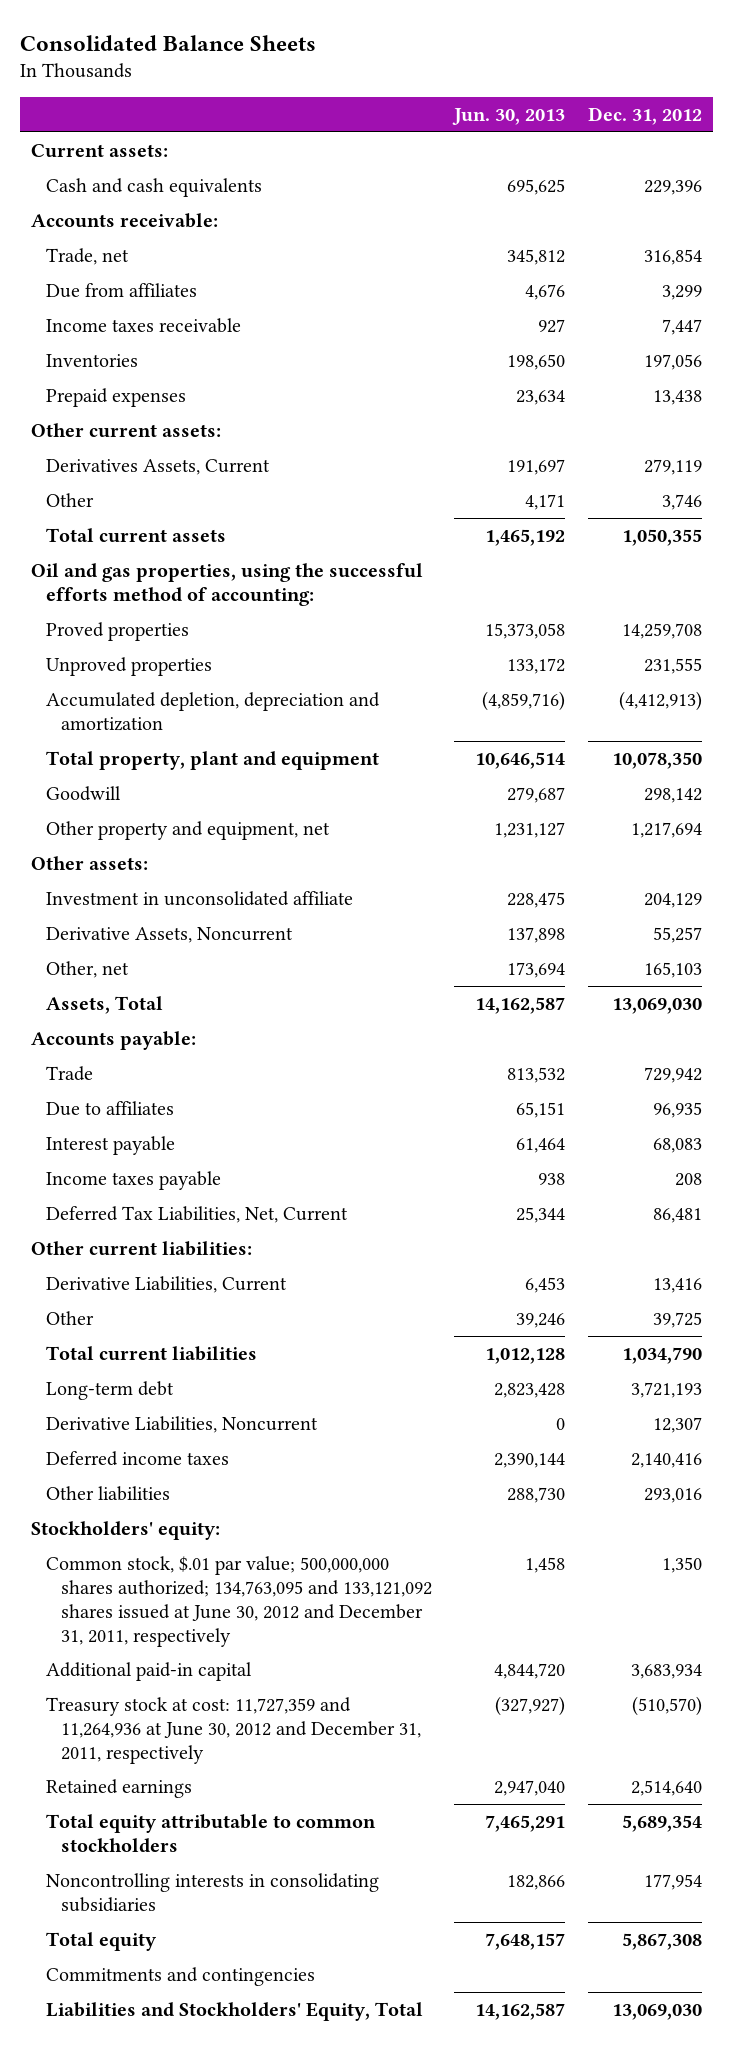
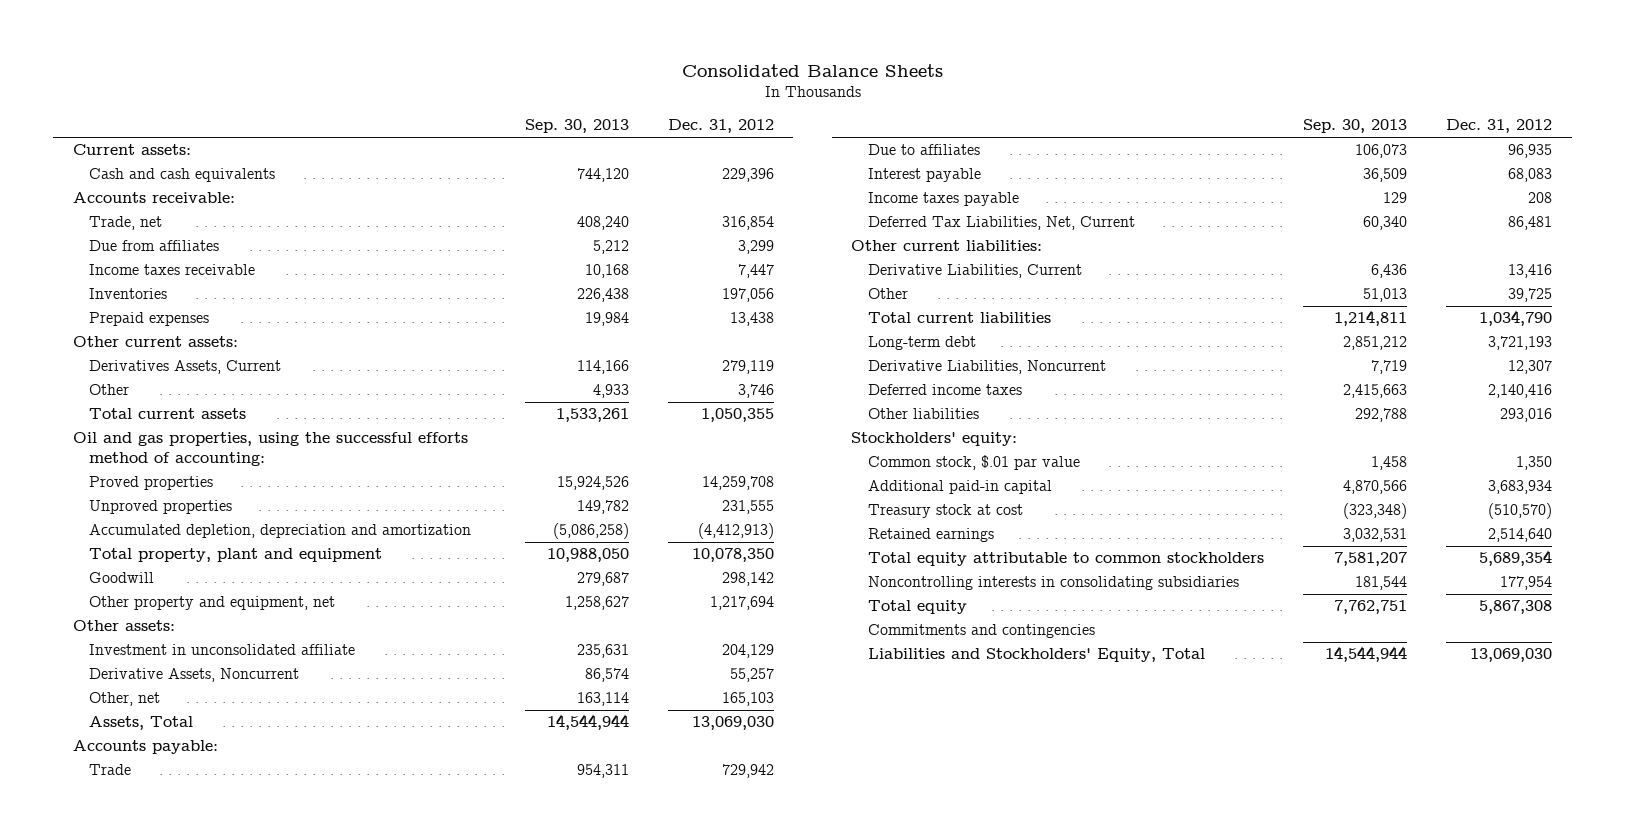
[452,107,566,125] Jun. 30, 2013 -> none
none -> [524,119,629,134] Sep. 30, 2013
[46,1555,433,1647] Common stock, $.01 par value; 500,000,000 shares authorized; 134,763,095 and 133,121,092 shares issued at June 30, 2012 and December 31, 2011, respectively -> [867,455,1080,471] Common stock, $.01 par value
[46,1696,422,1764] Treasury stock at cost: 11,727,359 and 11,264,936 at June 30, 2012 and December 31, 2011, respectively -> [867,504,1023,519] Treasury stock at cost

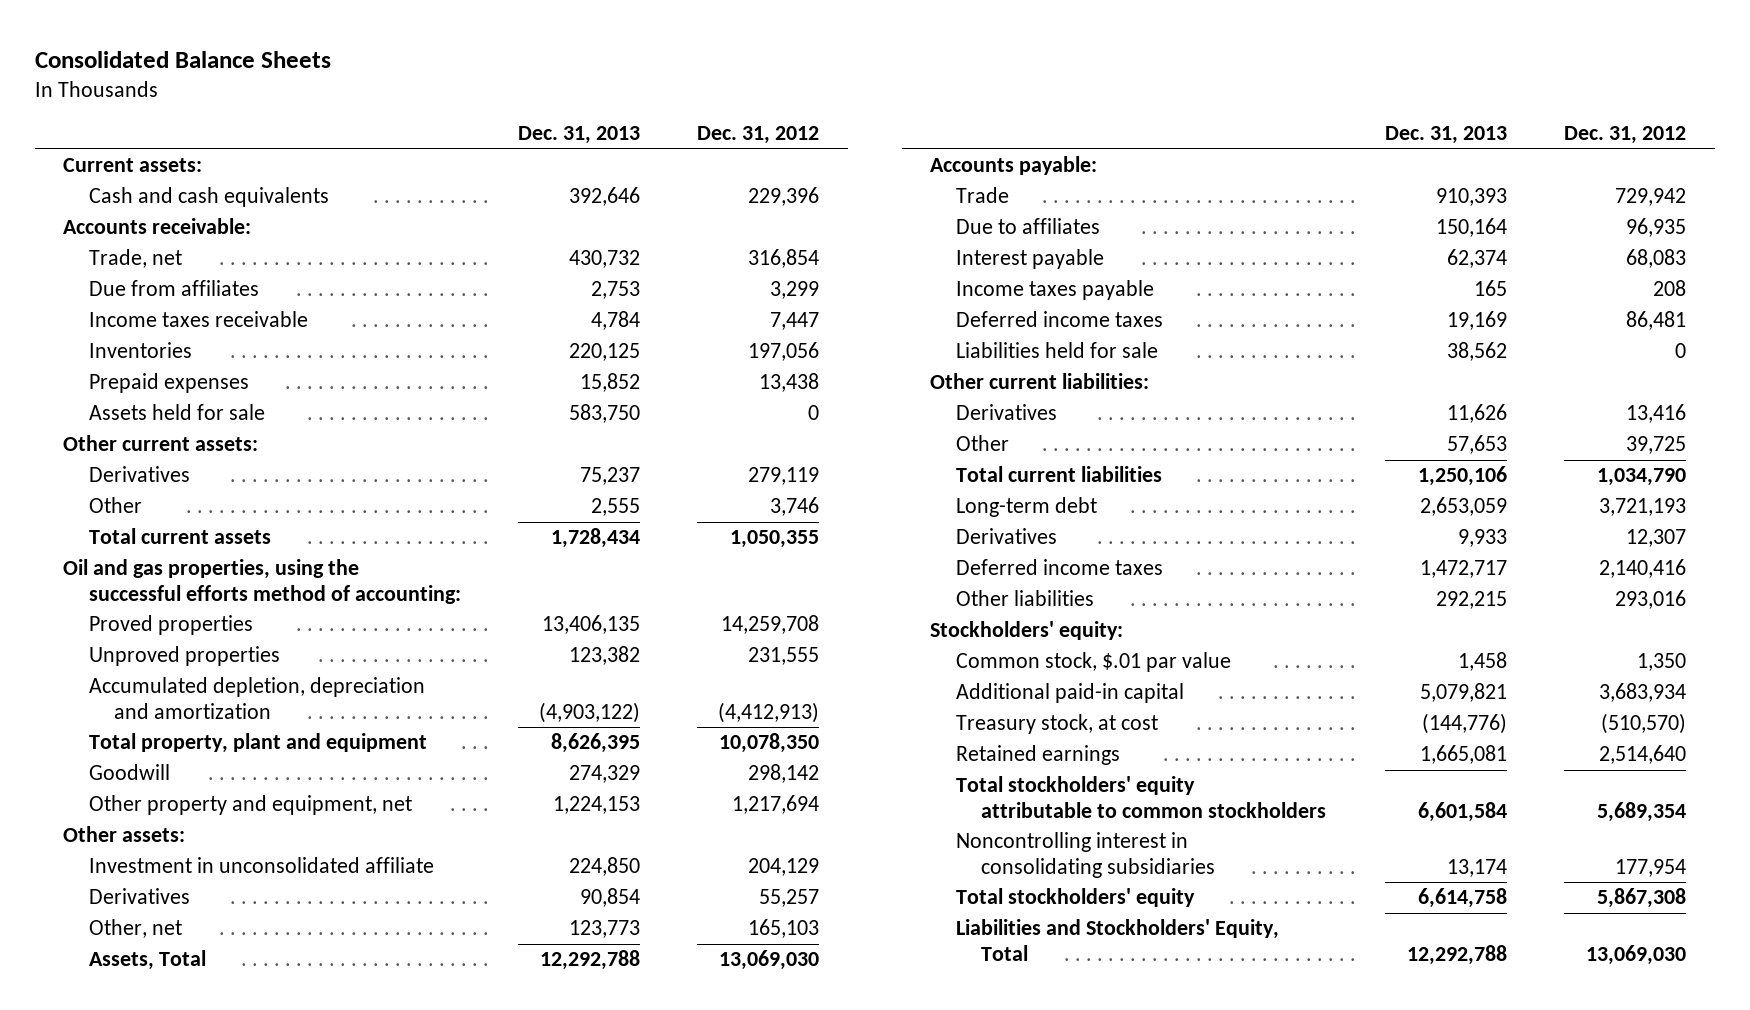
[524,119,629,134] Sep. 30, 2013 -> none
none -> [517,126,640,145] Dec. 31, 2013
none -> [88,404,265,421] Assets held for sale
[89,360,282,375] Derivatives Assets, Current -> [88,466,190,483] Derivatives
[89,668,300,683] Derivative Assets, Noncurrent -> [88,888,190,905] Derivatives
[867,216,1135,231] Deferred Tax Liabilities, Net, Current -> [955,311,1163,328] Deferred income taxes
none -> [955,342,1158,359] Liabilities held for sale
[867,264,1082,279] Derivative Liabilities, Current -> [955,404,1057,421] Derivatives
[867,360,1106,375] Derivative Liabilities, Noncurrent -> [955,528,1057,545] Derivatives
[867,504,1023,519] Treasury stock at cost -> [955,714,1158,735] Treasury stock, at cost
[867,624,1095,639] Commitments and contingencies -> none
[867,552,1264,567] Total equity attributable to common stockholders -> [955,776,1326,818] Total stockholders' equity attributable to common stockholders
[867,576,1239,591] Noncontrolling interests in consolidating subsidiaries -> [955,832,1215,878] Noncontrolling interest in consolidating subsidiaries
[867,600,967,615] Total equity -> [955,888,1195,908] Total stockholders' equity

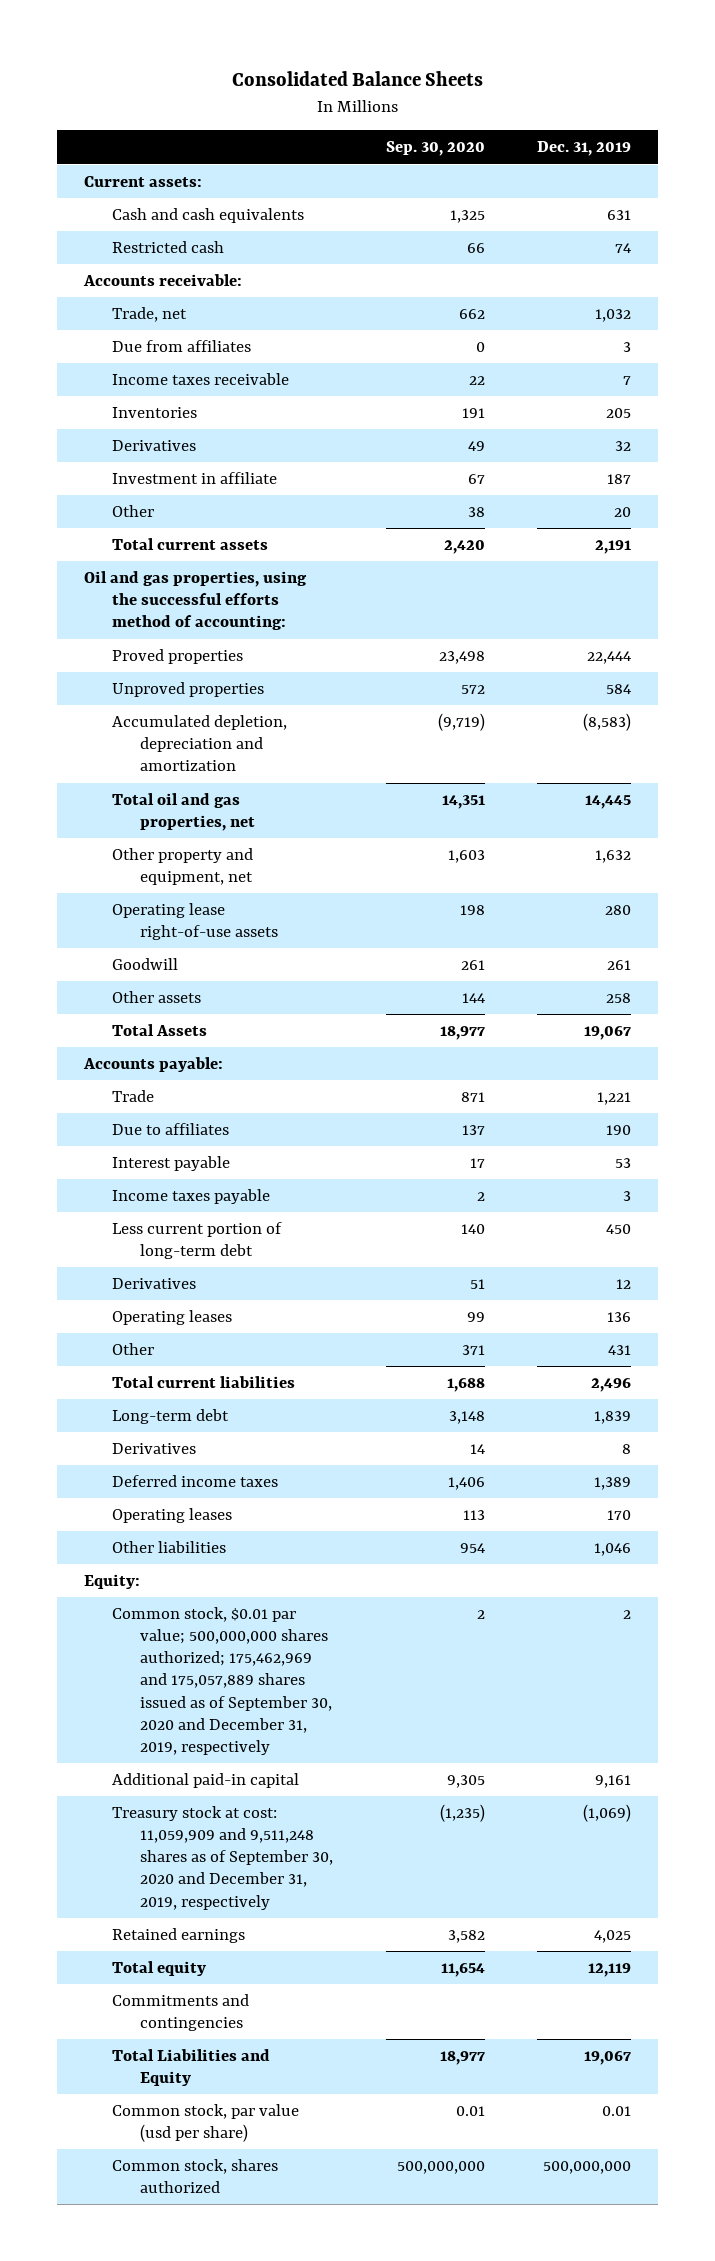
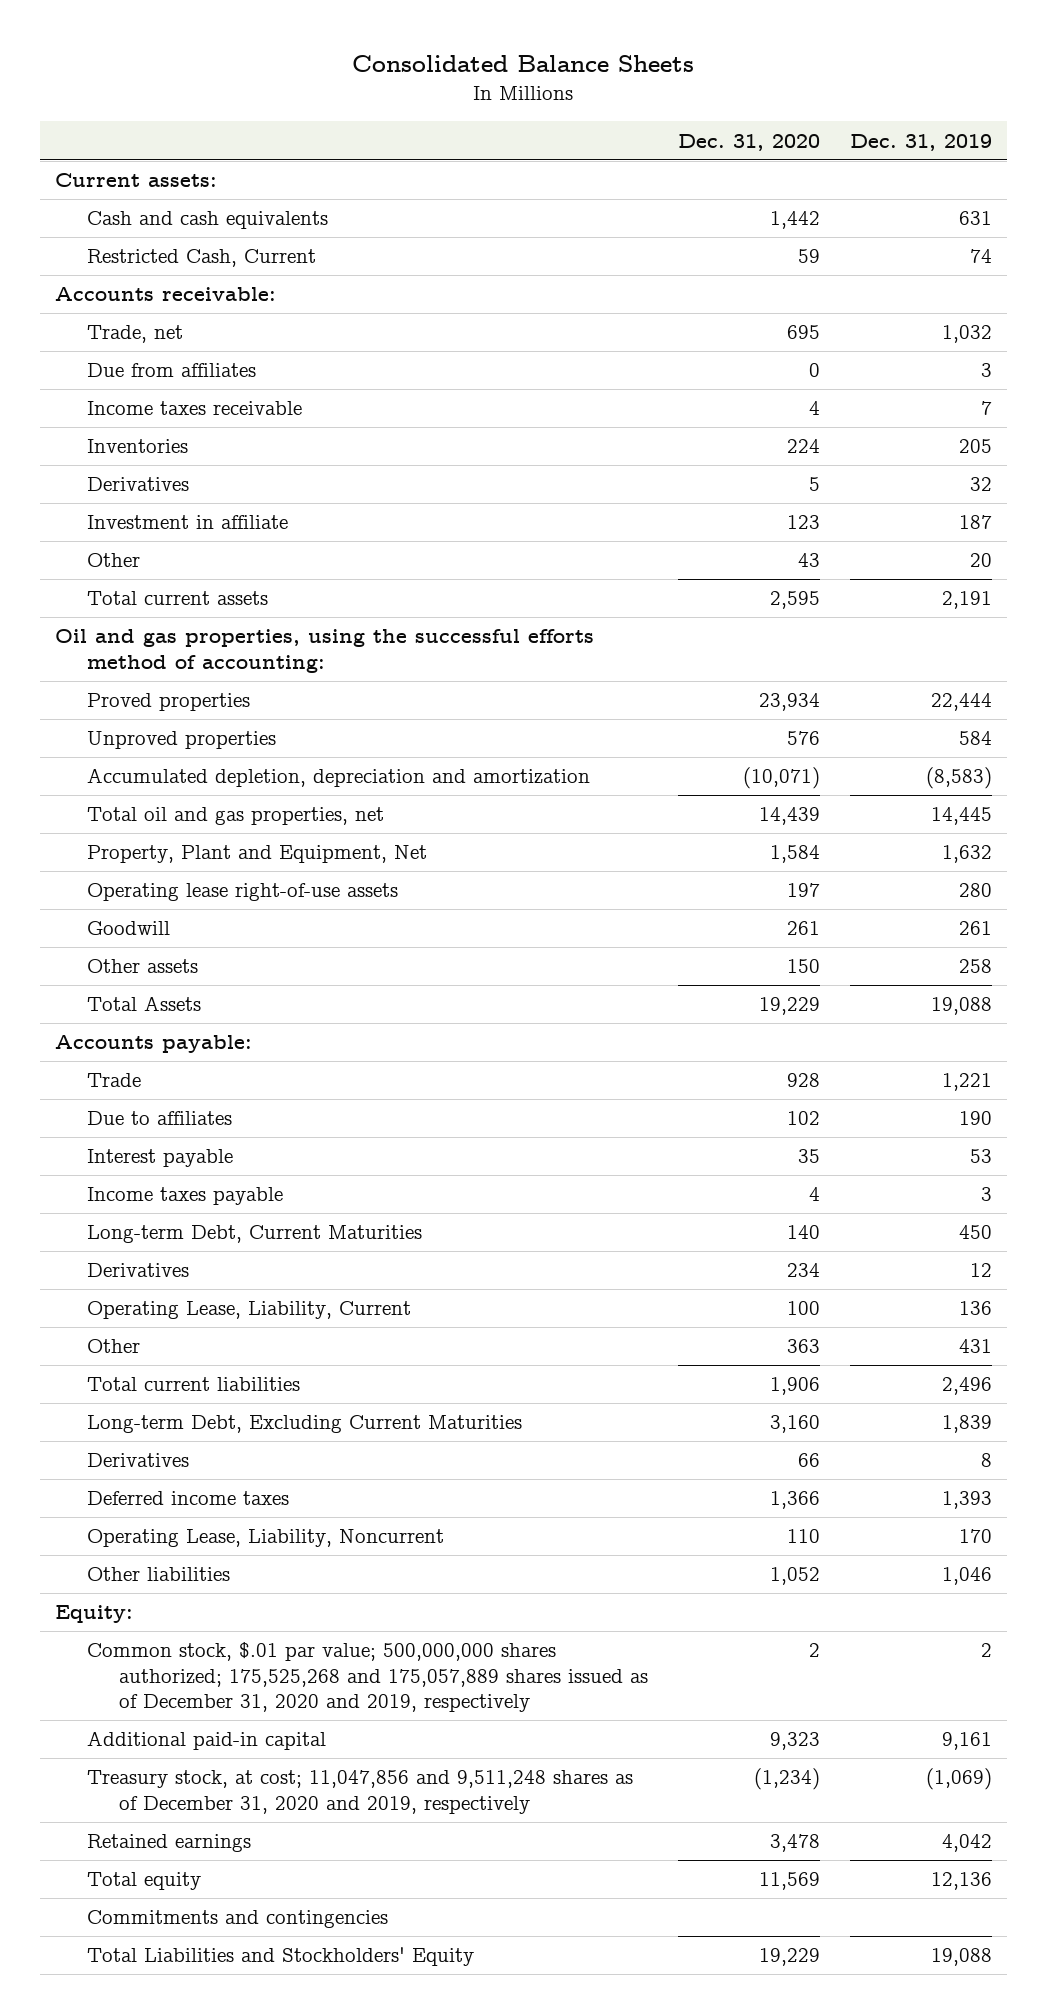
[385,141,485,157] Sep. 30, 2020 -> none
none -> [678,133,821,151] Dec. 31, 2020
[111,240,224,253] Restricted cash -> [86,249,316,268] Restricted Cash, Current
[111,847,254,886] Other property and equipment, net -> [86,845,427,864] Property, Plant and Equipment, Net
[584,1025,632,1040] 19,067 -> [931,997,993,1016] 19,088
[111,1221,282,1260] Less current portion of long-term debt -> [86,1225,422,1244] Long-term Debt, Current Maturities
[111,1309,232,1325] Operating leases -> [86,1301,411,1320] Operating Lease, Liability, Current
[111,1408,229,1424] Long-term debt -> [86,1415,522,1434] Long-term Debt, Excluding Current Maturities
[594,1476,632,1490] 1,389 -> [942,1491,993,1510] 1,393
[111,1507,232,1523] Operating leases -> [86,1529,444,1548] Operating Lease, Liability, Noncurrent
[111,1606,333,1756] Common stock, $0.01 par value; 500,000,000 shares authorized; 175,462,969 and 175,057,889 shares issued as of September 30, 2020 and December 31, 2019, respectively -> [86,1642,649,1713] Common stock, $.01 par value; 500,000,000 shares authorized; 175,525,268 and 175,057,889 shares issued as of December 31, 2020 and 2019, respectively
[111,1805,334,1910] Treasury stock at cost: 11,059,909 and 9,511,248 shares as of September 30, 2020 and December 31, 2019, respectively -> [86,1770,633,1814] Treasury stock, at cost; 11,047,856 and 9,511,248 shares as of December 31, 2020 and 2019, respectively
[594,1929,632,1943] 4,025 -> [942,1834,993,1853] 4,042
[588,1962,632,1977] 12,119 -> [931,1872,993,1891] 12,136
[111,2103,299,2143] Common stock, par value (usd per share) -> none
[111,2158,278,2194] Common stock, shares authorized -> none
[111,2048,270,2087] Total Liabilities and Equity -> [86,1947,474,1967] Total Liabilities and Stockholders' Equity
[584,2050,632,2065] 19,067 -> [931,1948,993,1967] 19,088

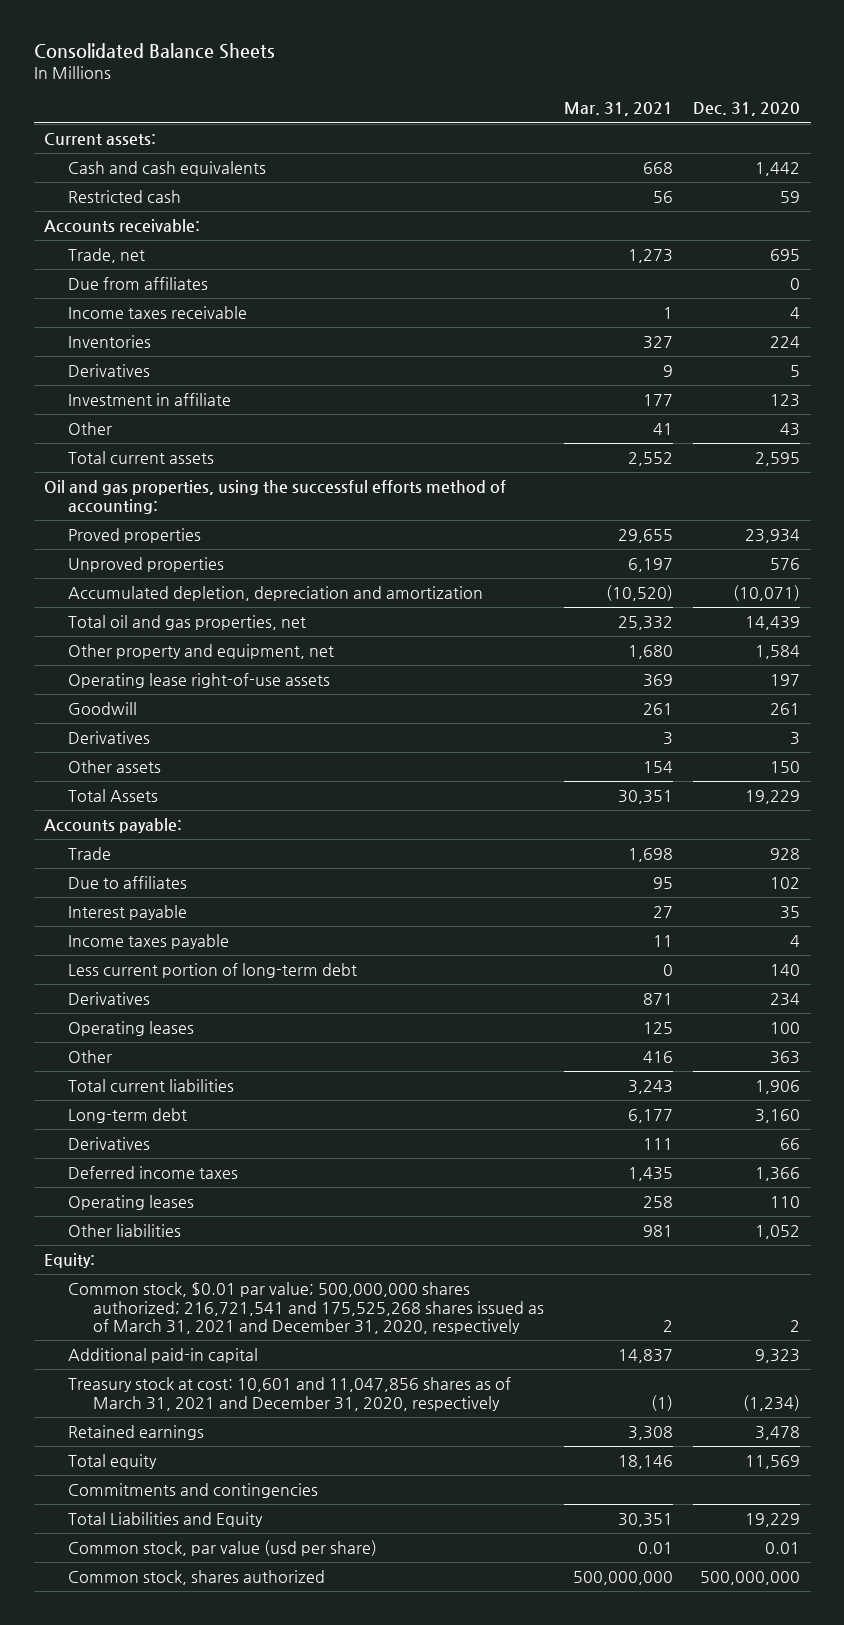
[850,133,993,151] Dec. 31, 2019 -> none
none -> [564,102,674,117] Mar. 31, 2021
[86,249,316,268] Restricted Cash, Current -> [68,189,182,203] Restricted cash
[86,845,427,864] Property, Plant and Equipment, Net -> [68,643,335,659] Other property and equipment, net
none -> [68,730,151,744] Derivatives
[86,1225,422,1244] Long-term Debt, Current Maturities -> [68,962,358,978] Less current portion of long-term debt
[86,1301,411,1320] Operating Lease, Liability, Current -> [68,1020,195,1036] Operating leases
[86,1415,522,1434] Long-term Debt, Excluding Current Maturities -> [68,1107,188,1123] Long-term debt
[86,1529,444,1548] Operating Lease, Liability, Noncurrent -> [68,1194,195,1210] Operating leases
[86,1642,649,1713] Common stock, $.01 par value; 500,000,000 shares authorized; 175,525,268 and 175,057,889 shares issued as of December 31, 2020 and 2019, respectively -> [68,1281,544,1335] Common stock, $0.01 par value; 500,000,000 shares authorized; 216,721,541 and 175,525,268 shares issued as of March 31, 2021 and December 31, 2020, respectively
[86,1770,633,1814] Treasury stock, at cost; 11,047,856 and 9,511,248 shares as of December 31, 2020 and 2019, respectively -> [68,1376,512,1411] Treasury stock at cost: 10,601 and 11,047,856 shares as of March 31, 2021 and December 31, 2020, respectively
[86,1947,474,1967] Total Liabilities and Stockholders' Equity -> [68,1511,264,1527] Total Liabilities and Equity
none -> [68,1539,378,1556] Common stock, par value (usd per share)
none -> [68,1569,326,1585] Common stock, shares authorized

